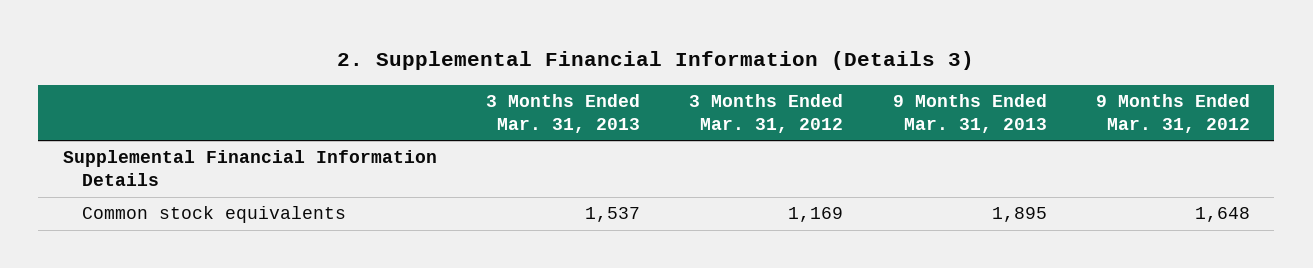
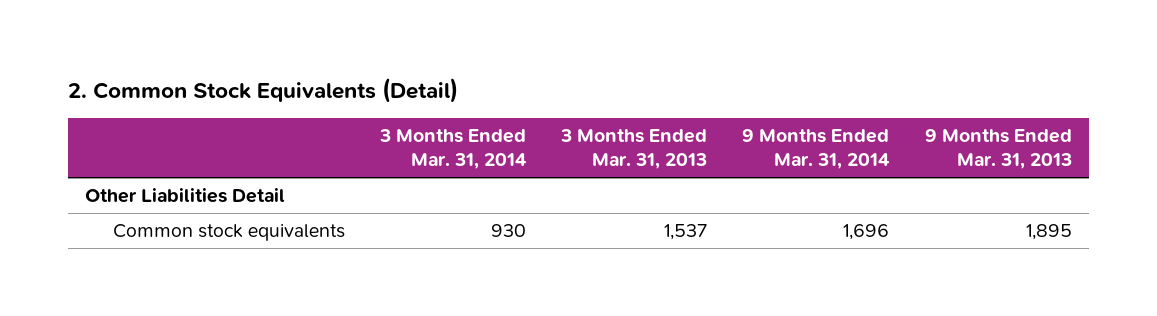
[337,51,975,71] 2. Supplemental Financial Information (Details 3) -> [67,77,458,103] 2. Common Stock Equivalents (Detail)
[689,93,844,133] 3 Months Ended Mar. 31, 2012 -> none
[1095,93,1250,133] 9 Months Ended Mar. 31, 2012 -> none
none -> [378,129,527,169] 3 Months Ended Mar. 31, 2014
none -> [742,129,891,169] 9 Months Ended Mar. 31, 2014
[62,150,437,187] Supplemental Financial Information Details -> [85,188,286,204] Other Liabilities Detail

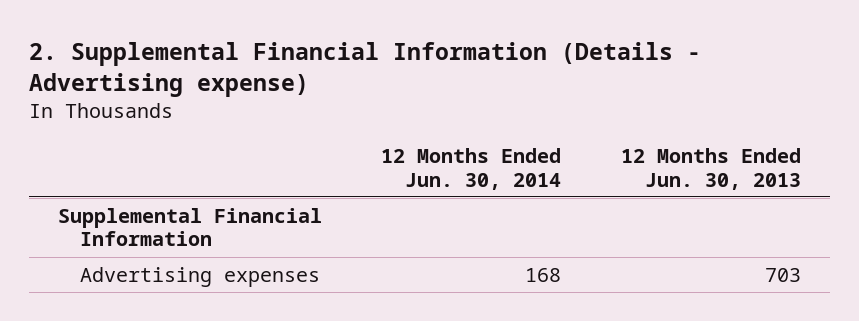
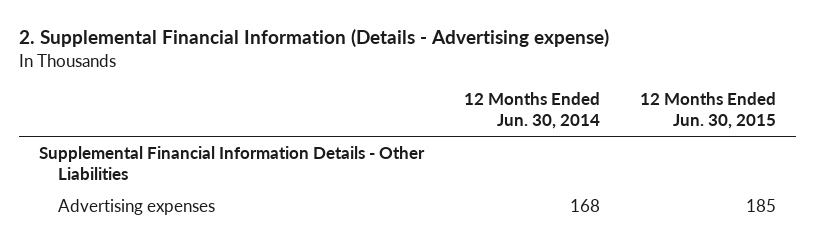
[620,148,801,190] 12 Months Ended Jun. 30, 2013 -> none
none -> [640,91,777,129] 12 Months Ended Jun. 30, 2015
[58,207,323,247] Supplemental Financial Information -> [39,145,426,180] Supplemental Financial Information Details - Other Liabilities

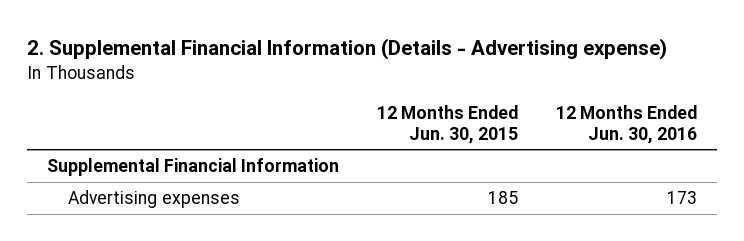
[464,91,601,129] 12 Months Ended Jun. 30, 2014 -> none
none -> [556,104,698,144] 12 Months Ended Jun. 30, 2016
[39,145,426,180] Supplemental Financial Information Details - Other Liabilities -> [46,158,339,177] Supplemental Financial Information

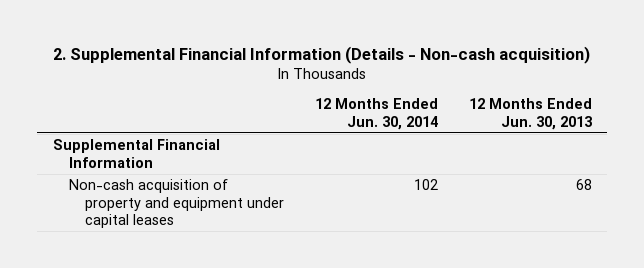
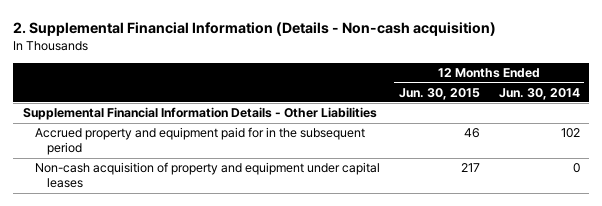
[468,98,592,130] 12 Months Ended Jun. 30, 2013 -> none
none -> [398,87,480,100] Jun. 30, 2015
[52,139,220,168] Supplemental Financial Information -> [22,107,377,121] Supplemental Financial Information Details - Other Liabilities
none -> [34,127,365,156] Accrued property and equipment paid for in the subsequent period
[413,179,438,191] 102 -> [572,163,580,174] 0

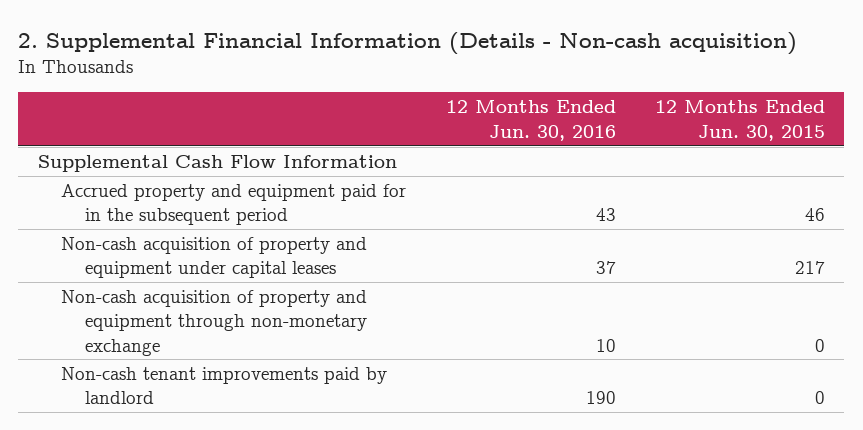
[498,87,580,100] Jun. 30, 2014 -> none
none -> [445,100,616,141] 12 Months Ended Jun. 30, 2016
[22,107,377,121] Supplemental Financial Information Details - Other Liabilities -> none
none -> [37,155,397,173] Supplemental Cash Flow Information
none -> [61,290,368,356] Non-cash acquisition of property and equipment through non-monetary exchange
none -> [61,367,388,405] Non-cash tenant improvements paid by landlord

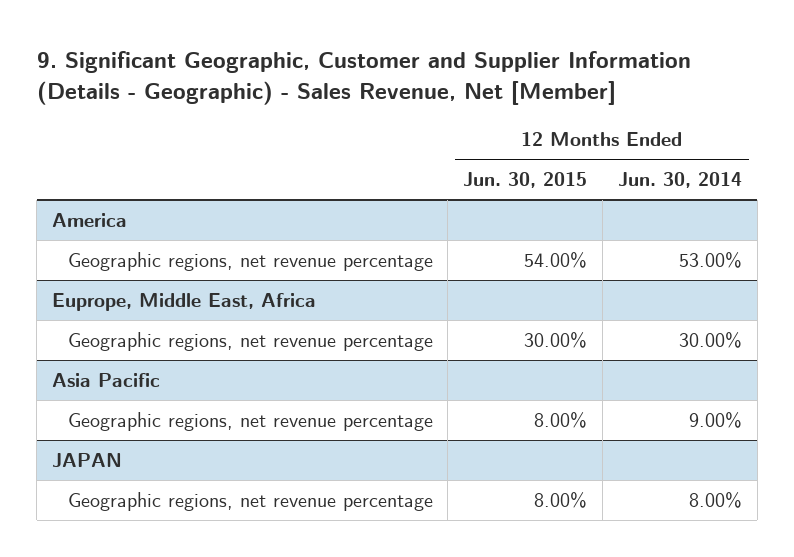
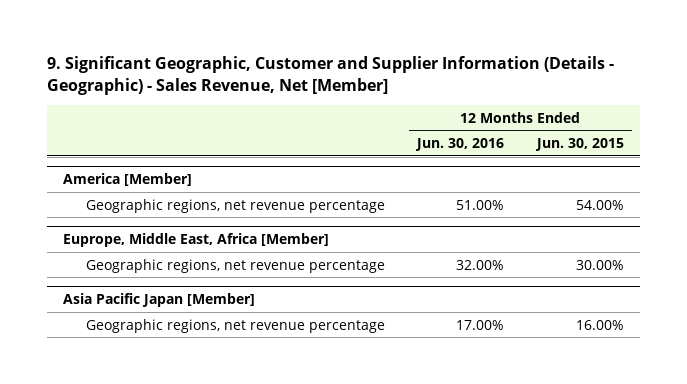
[617,172,742,189] Jun. 30, 2014 -> none
none -> [415,138,505,152] Jun. 30, 2016
[52,213,128,228] America -> [63,172,193,186] America [Member]
[52,293,317,312] Euprope, Middle East, Africa -> [63,232,330,247] Euprope, Middle East, Africa [Member]
[52,453,123,468] JAPAN -> none
[67,492,433,512] Geographic regions, net revenue percentage -> none
[52,373,161,388] Asia Pacific -> [63,292,256,307] Asia Pacific Japan [Member]
[534,412,588,429] 8.00% -> [575,319,624,330] 16.00%

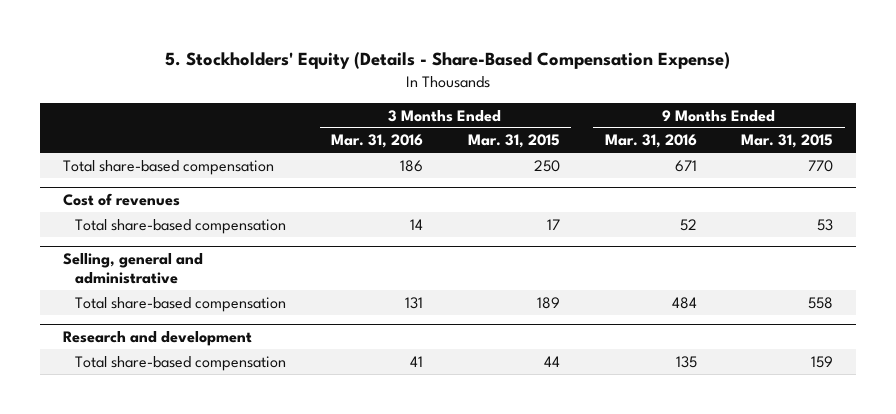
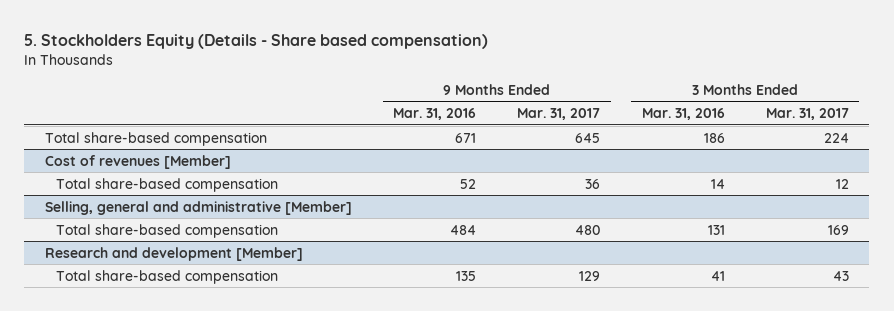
[165,52,731,70] 5. Stockholders' Equity (Details - Share-Based Compensation Expense) -> [24,33,489,49] 5. Stockholders Equity (Details - Share based compensation)
[467,134,560,149] Mar. 31, 2015 -> none
[741,134,834,149] Mar. 31, 2015 -> none
none -> [517,108,601,121] Mar. 31, 2017
none -> [765,108,849,121] Mar. 31, 2017
[62,193,180,207] Cost of revenues -> [44,154,231,169] Cost of revenues [Member]
[62,253,203,284] Selling, general and administrative -> [44,200,352,215] Selling, general and administrative [Member]
[62,331,252,347] Research and development -> [44,246,303,261] Research and development [Member]

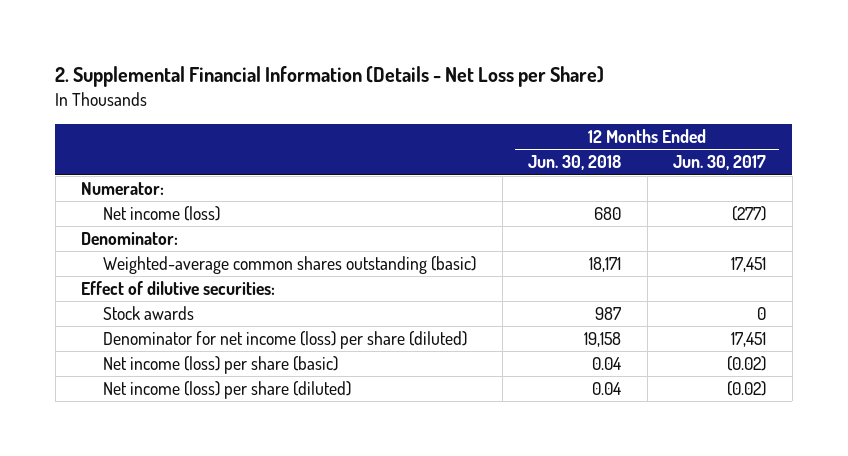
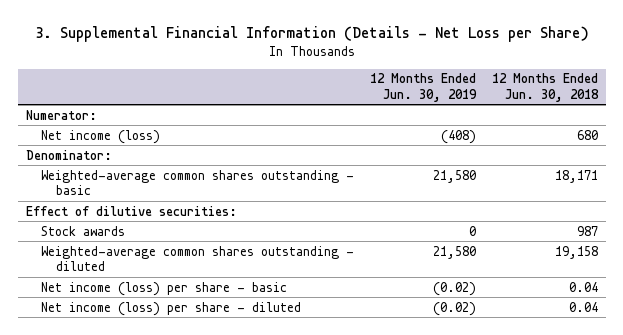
[55,66,605,88] 2. Supplemental Financial Information (Details - Net Loss per Share) -> [34,25,589,42] 3. Supplemental Financial Information (Details - Net Loss per Share)
[673,155,767,171] Jun. 30, 2017 -> none
none -> [369,73,477,102] 12 Months Ended Jun. 30, 2019
[103,256,477,275] Weighted-average common shares outstanding (basic) -> [40,169,354,196] Weighted-average common shares outstanding - basic
[103,331,468,350] Denominator for net income (loss) per share (diluted) -> [40,245,354,272] Weighted-average common shares outstanding - diluted
[103,356,339,375] Net income (loss) per share (basic) -> [40,281,287,296] Net income (loss) per share - basic
[103,381,352,400] Net income (loss) per share (diluted) -> [40,301,301,316] Net income (loss) per share - diluted

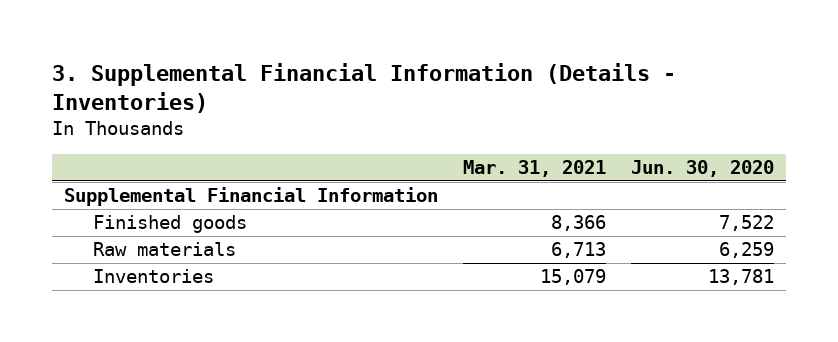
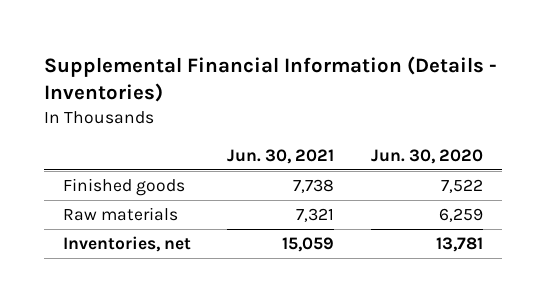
[51,62,676,113] 3. Supplemental Financial Information (Details - Inventories) -> [44,55,498,103] Supplemental Financial Information (Details - Inventories)
[463,160,607,178] Mar. 31, 2021 -> none
none -> [227,148,335,164] Jun. 30, 2021
[64,187,439,207] Supplemental Financial Information -> none
[92,269,214,284] Inventories -> [62,236,191,253] Inventories, net

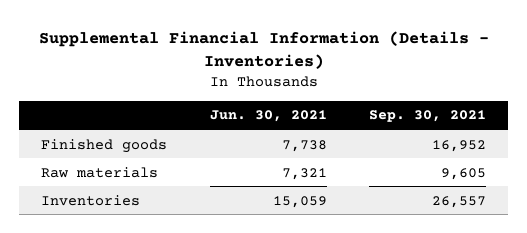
[371,148,484,164] Jun. 30, 2020 -> none
none -> [369,110,487,123] Sep. 30, 2021
[62,236,191,253] Inventories, net -> [40,194,140,206] Inventories

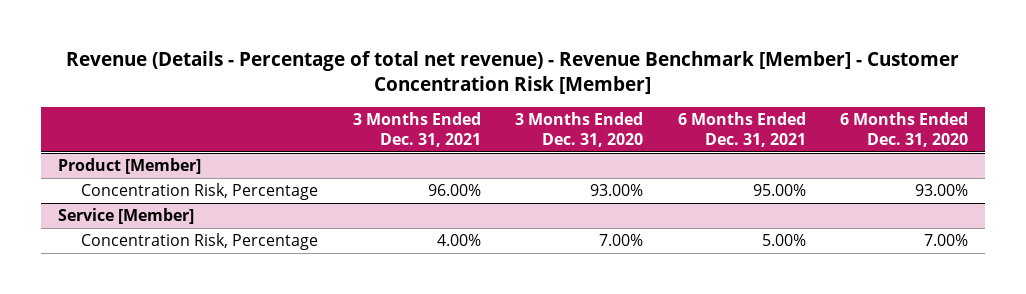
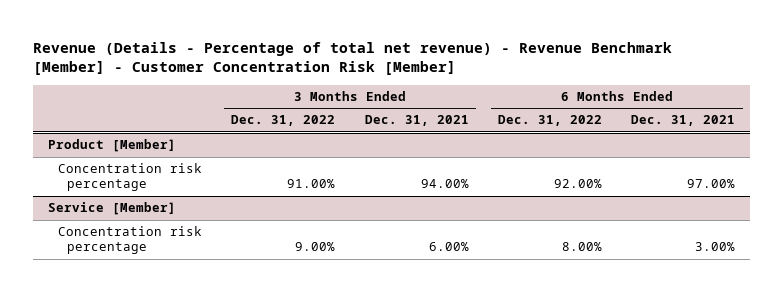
[515,112,644,147] 3 Months Ended Dec. 31, 2020 -> none
[840,112,969,147] 6 Months Ended Dec. 31, 2020 -> none
none -> [231,115,336,127] Dec. 31, 2022
none -> [497,115,602,127] Dec. 31, 2022
[81,183,319,201] Concentration Risk, Percentage -> [57,163,202,192] Concentration risk percentage
[427,184,481,197] 96.00% -> [420,179,469,189] 94.00%
[752,184,806,197] 95.00% -> [687,179,736,189] 97.00%
[81,233,319,251] Concentration Risk, Percentage -> [57,226,202,255] Concentration risk percentage
[436,234,481,247] 4.00% -> [428,242,469,252] 6.00%
[761,234,806,247] 5.00% -> [695,242,736,252] 3.00%

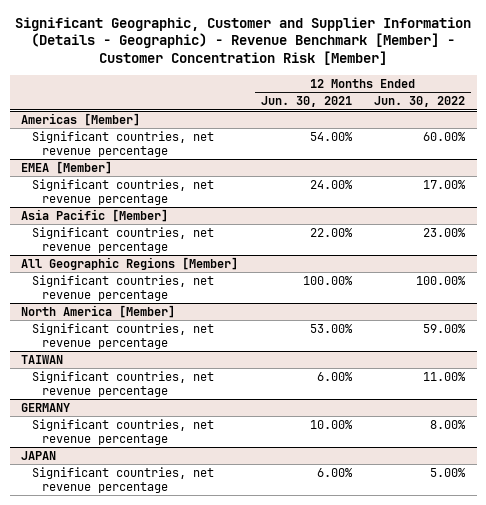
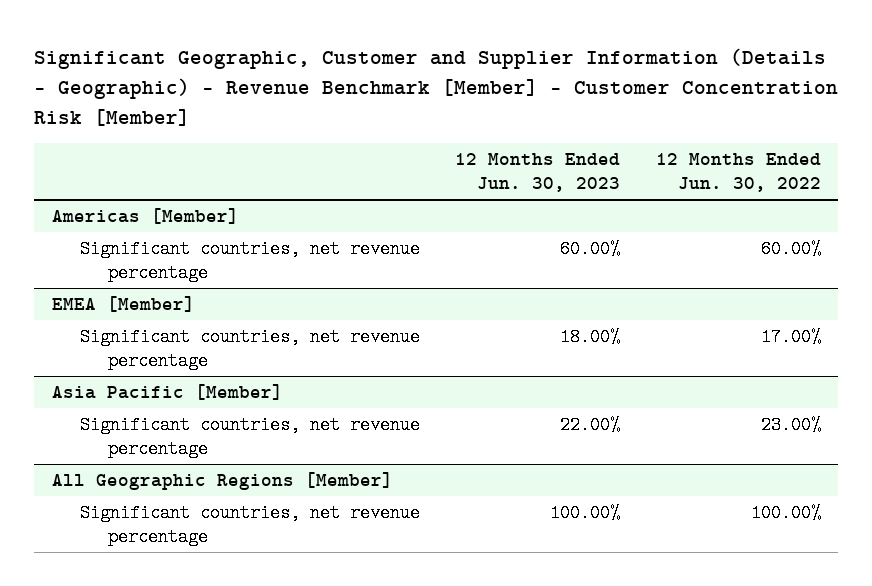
[260,96,352,108] Jun. 30, 2021 -> none
none -> [455,153,621,193] 12 Months Ended Jun. 30, 2023
[21,304,176,318] North America [Member] -> none
[31,322,214,350] Significant countries, net revenue percentage -> none
[21,354,64,364] TAIWAN -> none
[31,370,214,398] Significant countries, net revenue percentage -> none
[21,402,71,412] GERMANY -> none
[31,418,214,446] Significant countries, net revenue percentage -> none
[21,450,57,460] JAPAN -> none
[31,466,214,494] Significant countries, net revenue percentage -> none

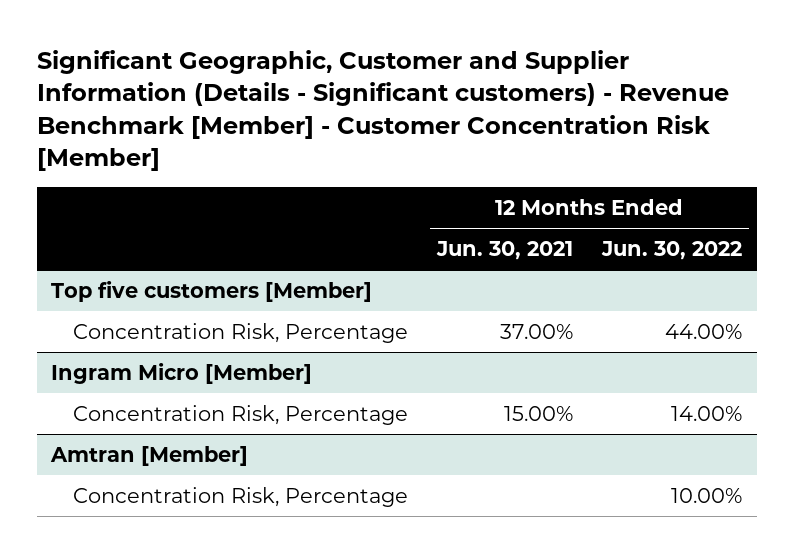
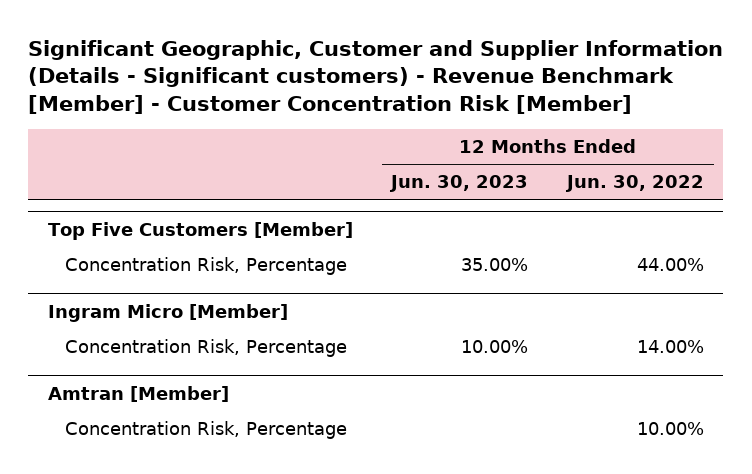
[435,241,573,261] Jun. 30, 2021 -> none
none -> [389,175,529,193] Jun. 30, 2023
[51,280,373,302] Top five customers [Member] -> [47,221,353,240] Top Five Customers [Member]

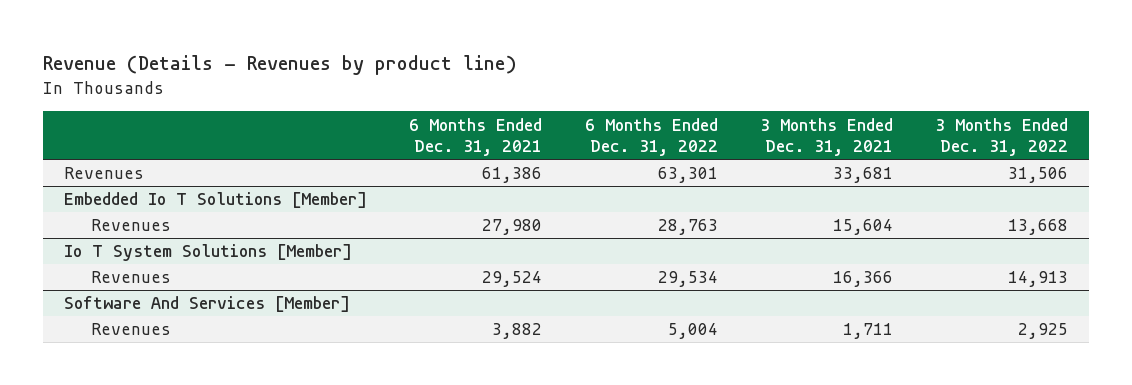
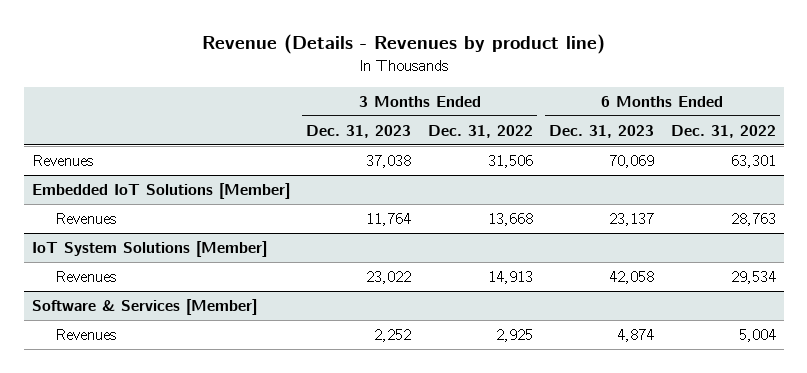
[409,117,543,157] 6 Months Ended Dec. 31, 2021 -> none
[759,117,893,157] 3 Months Ended Dec. 31, 2021 -> none
none -> [306,125,412,139] Dec. 31, 2023
none -> [549,125,655,139] Dec. 31, 2023
[63,192,367,209] Embedded Io T Solutions [Member] -> [31,183,290,200] Embedded IoT Solutions [Member]
[63,244,352,262] Io T System Solutions [Member] -> [31,241,267,258] IoT System Solutions [Member]
[63,296,350,313] Software And Services [Member] -> [31,299,257,316] Software & Services [Member]

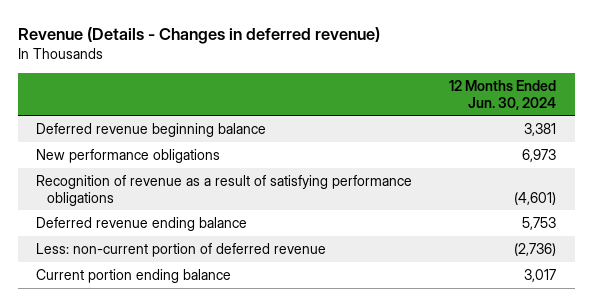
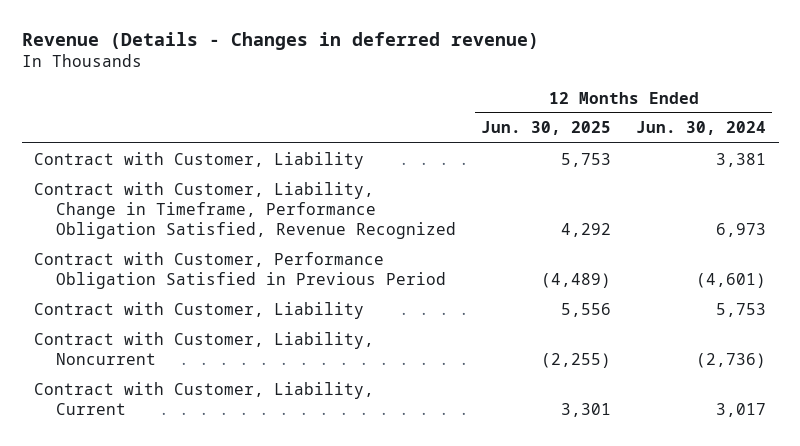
none -> [481,121,612,136] Jun. 30, 2025
[36,122,267,137] Deferred revenue beginning balance -> [34,151,365,169] Contract with Customer, Liability
[36,148,221,163] New performance obligations -> [34,181,457,239] Contract with Customer, Liability, Change in Timeframe, Performance Obligation Satisfied, Revenue Recognized
[36,174,413,206] Recognition of revenue as a result of satisfying performance obligations -> [34,251,447,289] Contract with Customer, Performance Obligation Satisfied in Previous Period
[36,216,248,231] Deferred revenue ending balance -> [34,301,365,319] Contract with Customer, Liability
[36,242,327,257] Less: non-current portion of deferred revenue -> [34,331,375,365] Contract with Customer, Liability, Noncurrent
[36,268,232,283] Current portion ending balance -> [34,381,375,415] Contract with Customer, Liability, Current

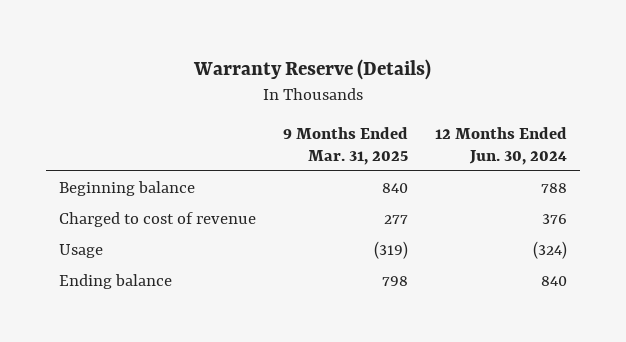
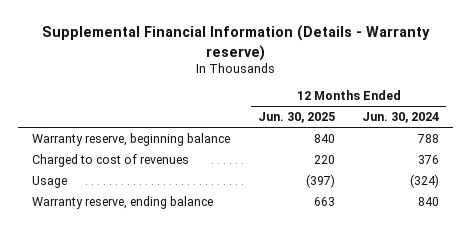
[192,58,431,80] Warranty Reserve (Details) -> [41,25,430,61] Supplemental Financial Information (Details - Warranty reserve)
[282,126,408,165] 9 Months Ended Mar. 31, 2025 -> none
none -> [257,112,335,124] Jun. 30, 2025
[59,180,196,196] Beginning balance -> [31,132,230,146] Warranty reserve, beginning balance
[59,211,257,227] Charged to cost of revenue -> [31,153,189,167] Charged to cost of revenues
[59,273,173,289] Ending balance -> [31,195,213,209] Warranty reserve, ending balance

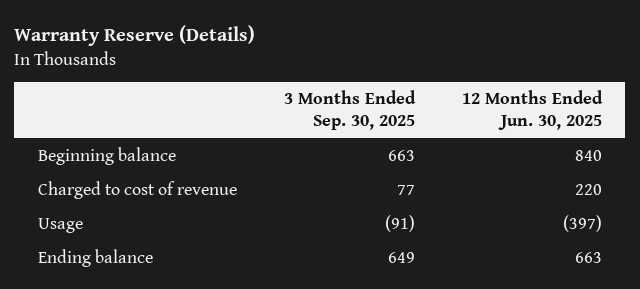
[41,25,430,61] Supplemental Financial Information (Details - Warranty reserve) -> [14,25,256,47] Warranty Reserve (Details)
[362,112,440,124] Jun. 30, 2024 -> none
none -> [283,90,416,131] 3 Months Ended Sep. 30, 2025
[31,132,230,146] Warranty reserve, beginning balance -> [37,147,176,166] Beginning balance
[31,153,189,167] Charged to cost of revenues -> [37,181,237,200] Charged to cost of revenue
[31,195,213,209] Warranty reserve, ending balance -> [37,249,153,268] Ending balance

